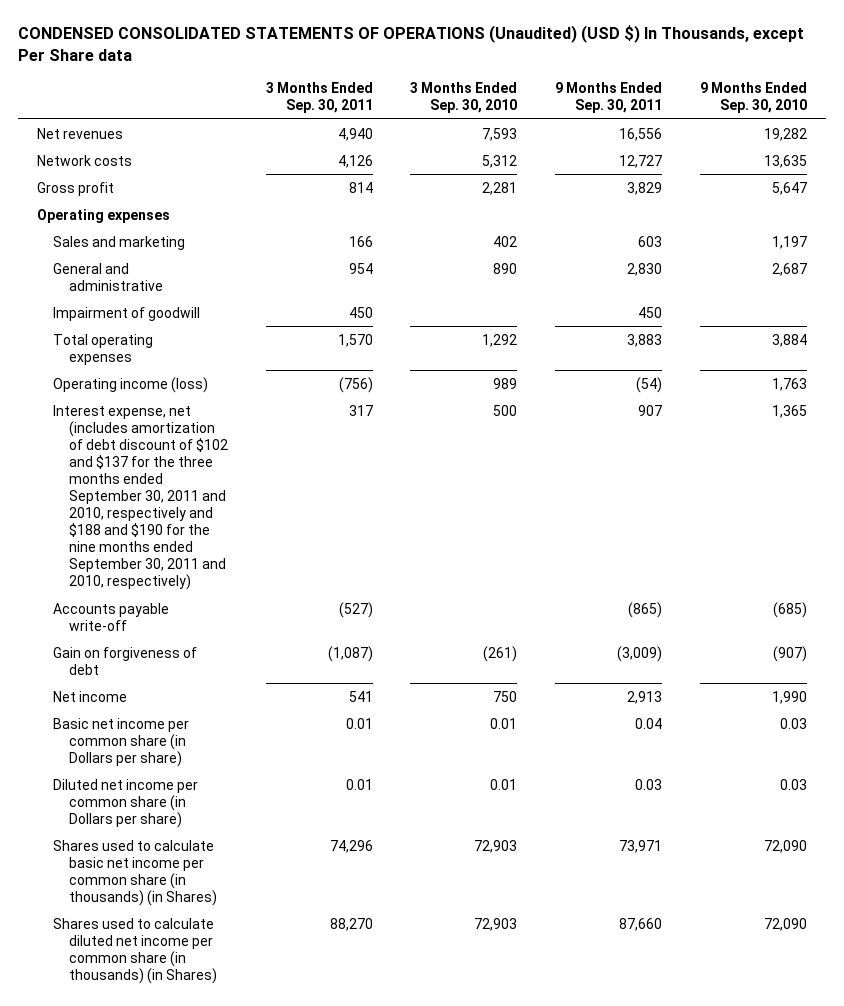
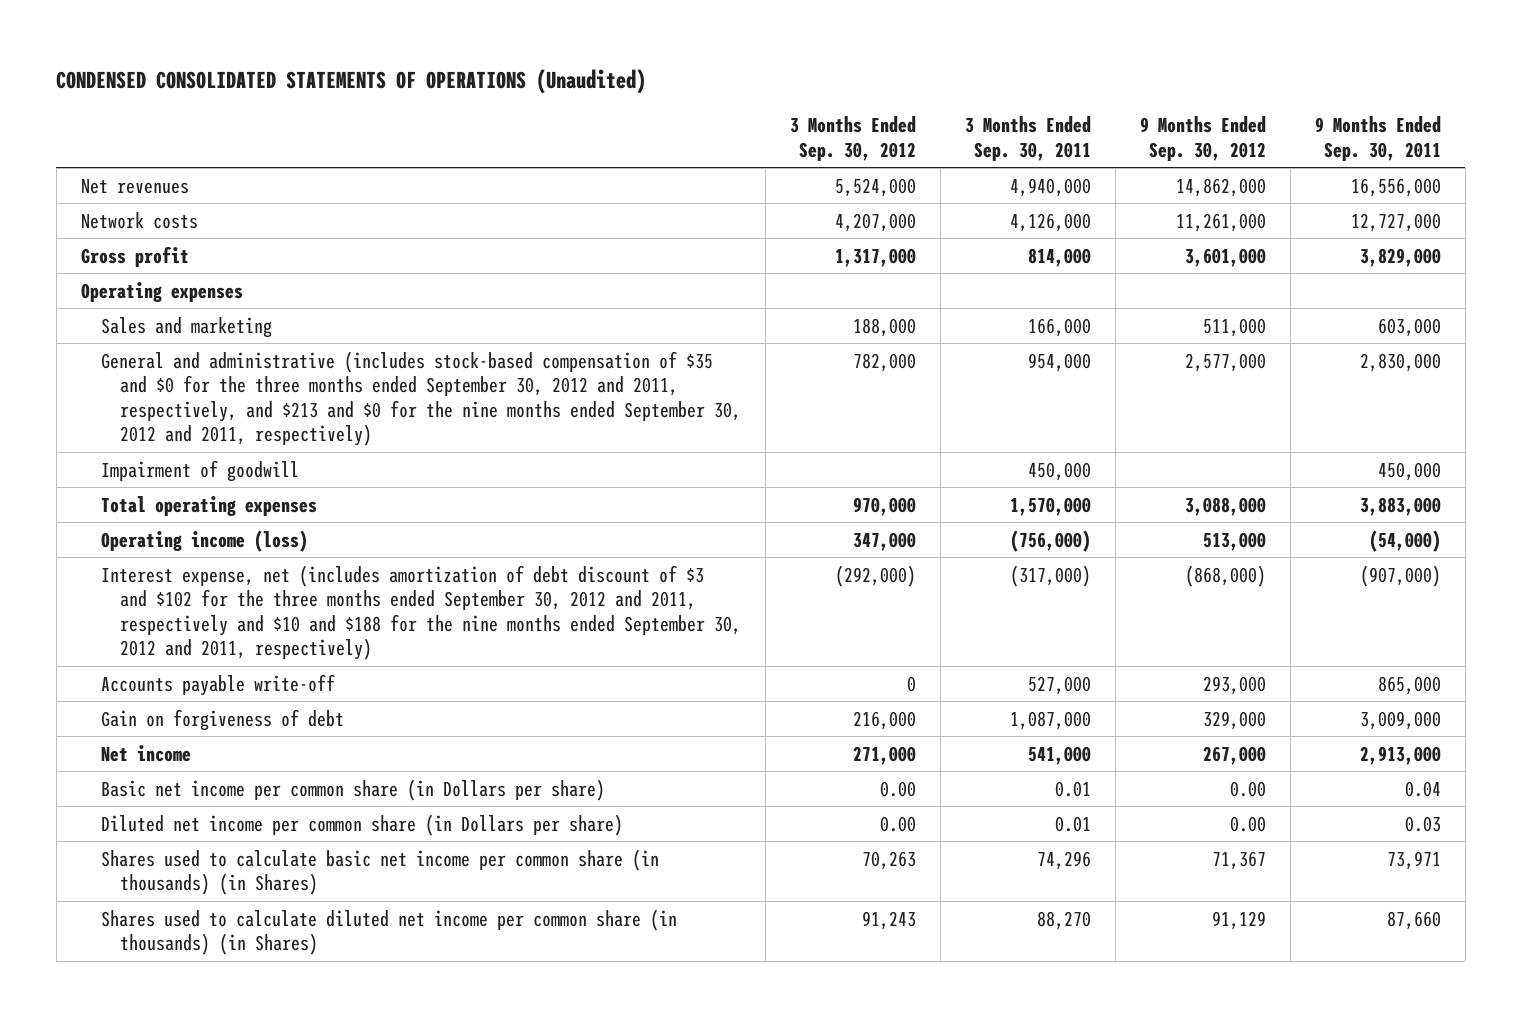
[17,25,804,61] CONDENSED CONSOLIDATED STATEMENTS OF OPERATIONS (Unaudited) (USD $) In Thousands, except Per Share data -> [56,68,647,94] CONDENSED CONSOLIDATED STATEMENTS OF OPERATIONS (Unaudited)
[410,82,518,114] 3 Months Ended Sep. 30, 2010 -> none
[699,82,807,114] 9 Months Ended Sep. 30, 2010 -> none
none -> [790,116,917,161] 3 Months Ended Sep. 30, 2012
none -> [1139,116,1266,161] 9 Months Ended Sep. 30, 2012
[337,127,373,141] 4,940 -> [1010,177,1092,197] 4,940,000
[619,127,663,141] 16,556 -> [1350,177,1441,197] 16,556,000
[337,154,373,168] 4,126 -> [1010,212,1092,232] 4,126,000
[619,154,663,168] 12,727 -> [1350,212,1441,232] 12,727,000
[348,181,373,193] 814 -> [1028,247,1092,267] 814,000
[627,181,663,195] 3,829 -> [1359,247,1441,267] 3,829,000
[52,262,163,291] General and administrative -> none
[348,235,373,247] 166 -> [1028,317,1092,337] 166,000
[638,235,663,247] 603 -> [1377,317,1441,337] 603,000
none -> [100,350,742,447] General and administrative (includes stock-based compensation of $35 and $0 for the three months ended September 30, 2012 and 2011, respectively, and $213 and $0 for the nine months ended September 30, 2012 and 2011, respectively)
[348,306,373,318] 450 -> [1028,461,1092,481] 450,000
[638,306,663,318] 450 -> [1377,461,1441,481] 450,000
[337,333,373,347] 1,570 -> [1010,496,1092,516] 1,570,000
[627,333,663,347] 3,883 -> [1359,496,1441,516] 3,883,000
[338,376,373,393] (756) -> [1010,529,1092,552] (756,000)
[636,376,663,393] (54) -> [1368,529,1441,552] (54,000)
[52,404,228,591] Interest expense, net (includes amortization of debt discount of $102 and $137 for the three months ended September 30, 2011 and 2010, respectively and $188 and $190 for the nine months ended September 30, 2011 and 2010, respectively) -> [100,564,742,661] Interest expense, net (includes amortization of debt discount of $3 and $102 for the three months ended September 30, 2012 and 2011, respectively and $10 and $188 for the nine months ended September 30, 2012 and 2011, respectively)
[348,404,373,416] 317 -> [1010,564,1092,587] (317,000)
[638,404,663,416] 907 -> [1359,564,1441,587] (907,000)
[338,601,373,618] (527) -> [1028,675,1092,695] 527,000
[628,601,663,618] (865) -> [1377,675,1441,695] 865,000
[327,645,373,662] (1,087) -> [1010,710,1092,730] 1,087,000
[617,645,663,662] (3,009) -> [1359,710,1441,730] 3,009,000
[348,690,373,702] 541 -> [1028,745,1092,765] 541,000
[627,690,663,704] 2,913 -> [1359,745,1441,765] 2,913,000

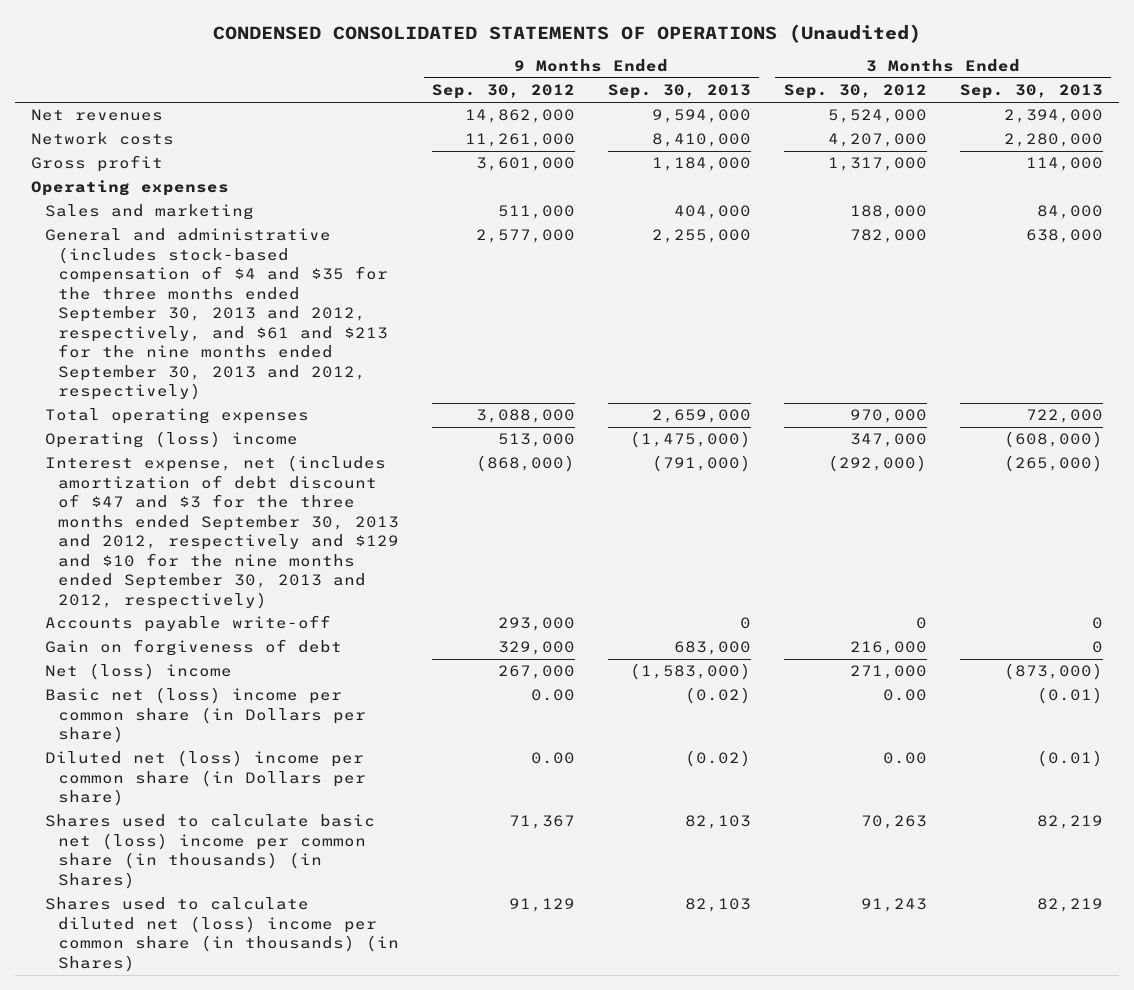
[965,116,1092,161] 3 Months Ended Sep. 30, 2011 -> none
[1314,116,1441,161] 9 Months Ended Sep. 30, 2011 -> none
none -> [607,84,751,100] Sep. 30, 2013
none -> [959,84,1103,100] Sep. 30, 2013
[100,459,299,482] Impairment of goodwill -> none
[100,350,742,447] General and administrative (includes stock-based compensation of $35 and $0 for the three months ended September 30, 2012 and 2011, respectively, and $213 and $0 for the nine months ended September 30, 2012 and 2011, respectively) -> [44,228,389,401] General and administrative (includes stock-based compensation of $4 and $35 for the three months ended September 30, 2013 and 2012, respectively, and $61 and $213 for the nine months ended September 30, 2013 and 2012, respectively)
[100,529,308,552] Operating income (loss) -> [44,431,298,449] Operating (loss) income
[100,564,742,661] Interest expense, net (includes amortization of debt discount of $3 and $102 for the three months ended September 30, 2012 and 2011, respectively and $10 and $188 for the nine months ended September 30, 2012 and 2011, respectively) -> [44,455,400,609] Interest expense, net (includes amortization of debt discount of $47 and $3 for the three months ended September 30, 2013 and 2012, respectively and $129 and $10 for the nine months ended September 30, 2013 and 2012, respectively)
[100,744,191,762] Net income -> [44,663,232,681] Net (loss) income
[100,778,605,801] Basic net income per common share (in Dollars per share) -> [44,687,367,744] Basic net (loss) income per common share (in Dollars per share)
[100,813,623,836] Diluted net income per common share (in Dollars per share) -> [44,750,367,807] Diluted net (loss) income per common share (in Dollars per share)
[100,848,659,896] Shares used to calculate basic net income per common share (in thousands) (in Shares) -> [44,814,375,889] Shares used to calculate basic net (loss) income per common share (in thousands) (in Shares)
[100,908,677,956] Shares used to calculate diluted net income per common share (in thousands) (in Shares) -> [44,897,400,972] Shares used to calculate diluted net (loss) income per common share (in thousands) (in Shares)

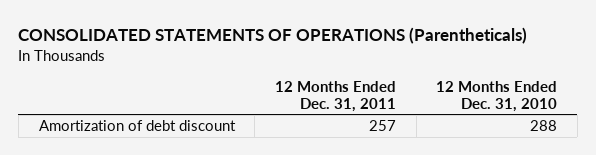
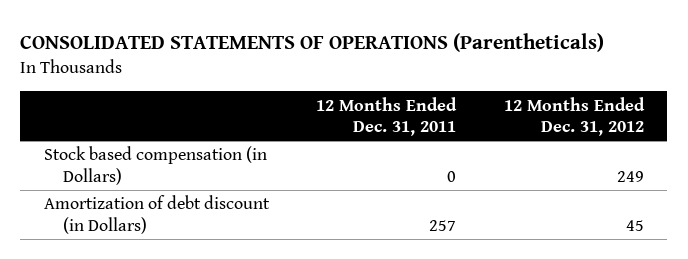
[436,80,558,112] 12 Months Ended Dec. 31, 2010 -> none
none -> [503,96,645,137] 12 Months Ended Dec. 31, 2012
none -> [43,146,267,186] Stock based compensation (in Dollars)
[38,120,236,132] Amortization of debt discount -> [43,195,270,235] Amortization of debt discount (in Dollars)

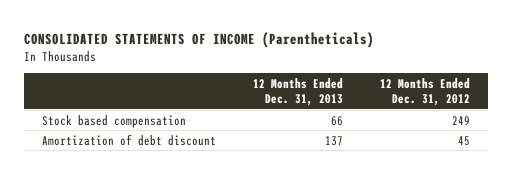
[20,32,605,52] CONSOLIDATED STATEMENTS OF OPERATIONS (Parentheticals) -> [24,31,375,48] CONSOLIDATED STATEMENTS OF INCOME (Parentheticals)
[316,96,458,137] 12 Months Ended Dec. 31, 2011 -> none
none -> [253,77,344,106] 12 Months Ended Dec. 31, 2013
[43,146,267,186] Stock based compensation (in Dollars) -> [42,114,187,128] Stock based compensation
[43,195,270,235] Amortization of debt discount (in Dollars) -> [42,133,217,146] Amortization of debt discount

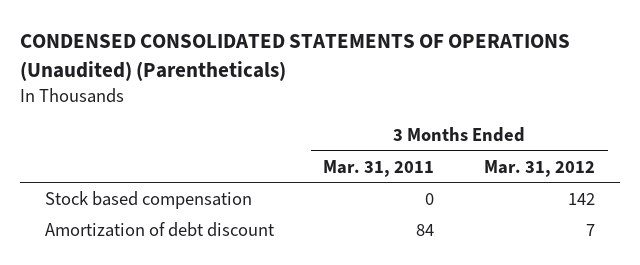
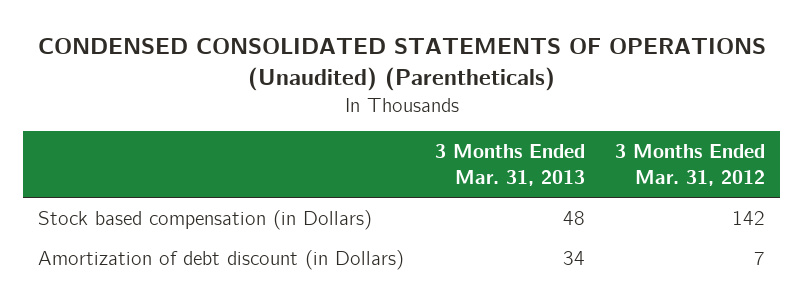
[323,159,435,177] Mar. 31, 2011 -> none
none -> [434,144,585,187] 3 Months Ended Mar. 31, 2013
[44,190,252,209] Stock based compensation -> [38,209,373,230] Stock based compensation (in Dollars)
[44,221,275,237] Amortization of debt discount -> [38,249,405,270] Amortization of debt discount (in Dollars)

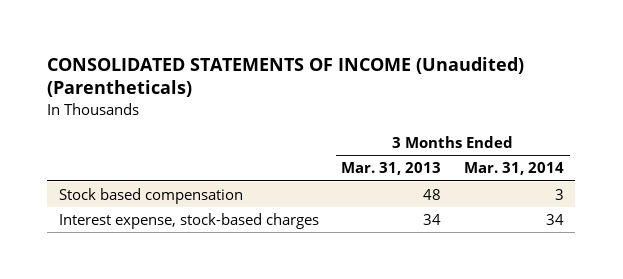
[37,37,766,91] CONDENSED CONSOLIDATED STATEMENTS OF OPERATIONS (Unaudited) (Parentheticals) -> [47,56,525,98] CONSOLIDATED STATEMENTS OF INCOME (Unaudited) (Parentheticals)
[615,144,766,187] 3 Months Ended Mar. 31, 2012 -> none
none -> [464,162,565,176] Mar. 31, 2014
[38,209,373,230] Stock based compensation (in Dollars) -> [58,188,243,205] Stock based compensation
[38,249,405,270] Amortization of debt discount (in Dollars) -> [58,213,319,230] Interest expense, stock-based charges

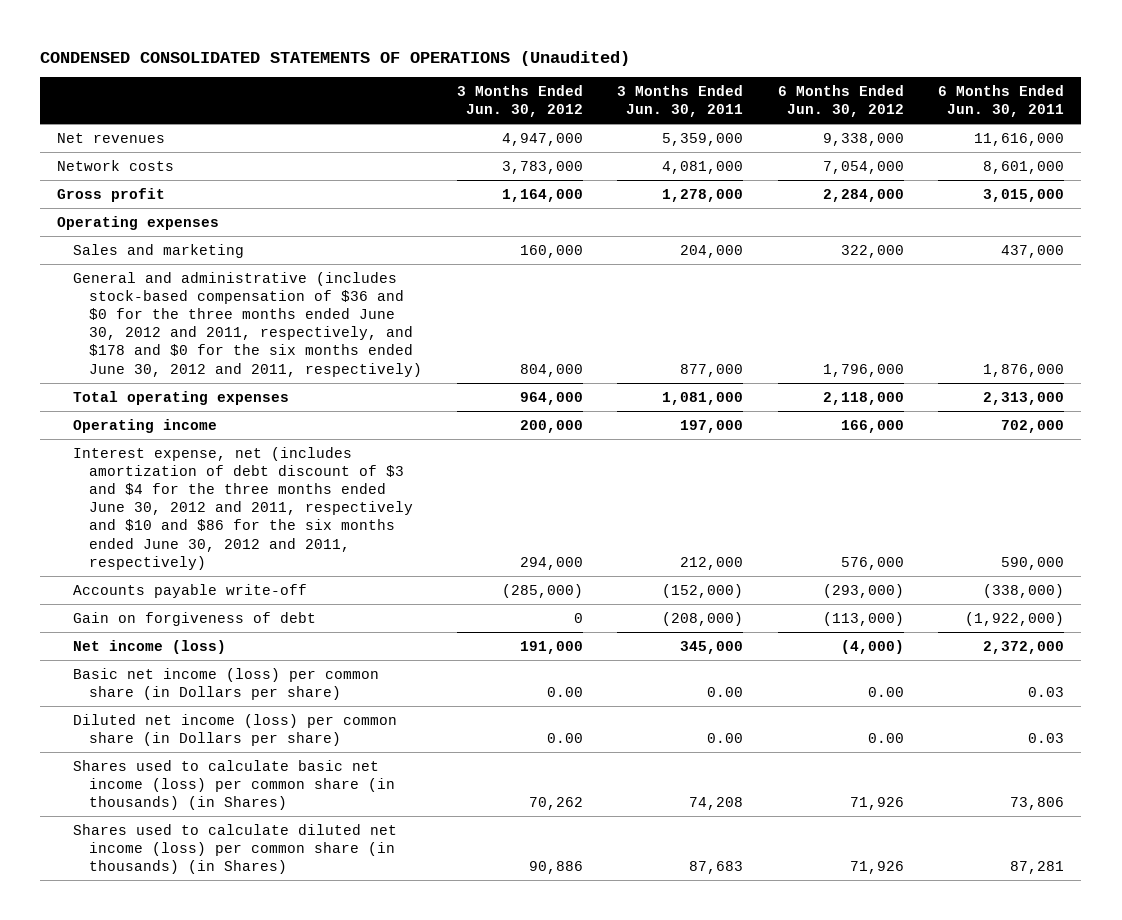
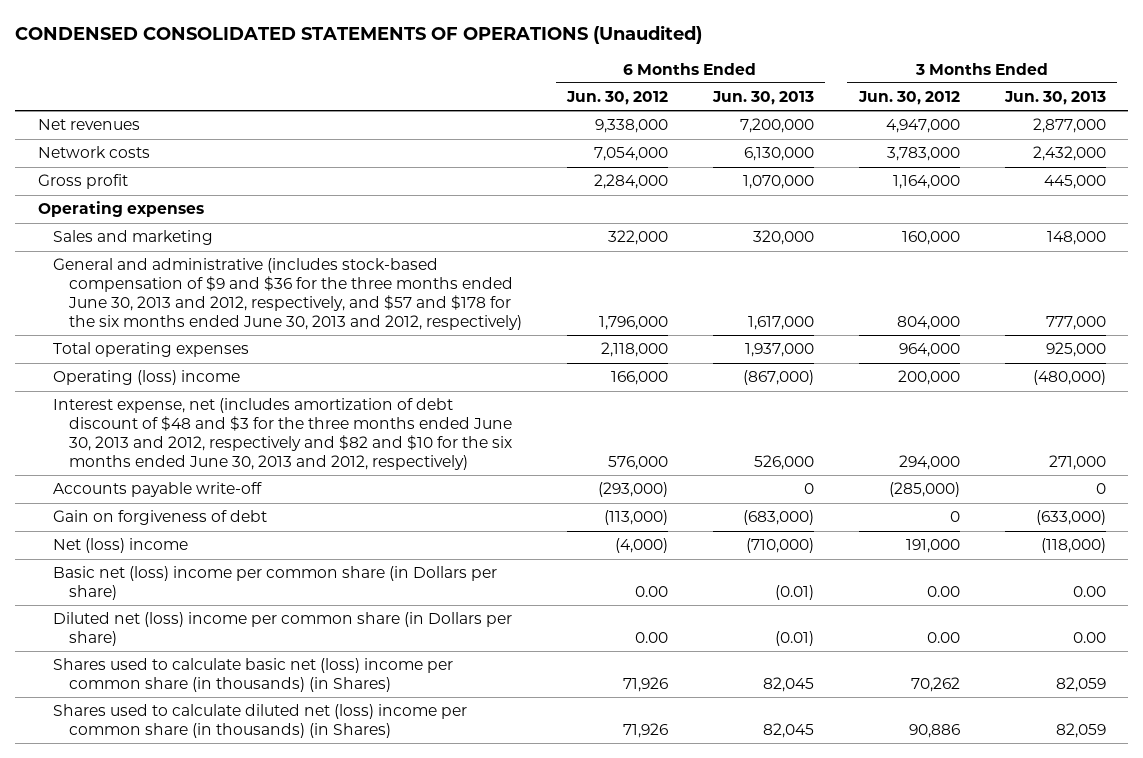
[617,84,744,118] 3 Months Ended Jun. 30, 2011 -> none
[938,84,1065,118] 6 Months Ended Jun. 30, 2011 -> none
none -> [711,91,814,106] Jun. 30, 2013
none -> [1003,91,1106,106] Jun. 30, 2013
[73,271,423,377] General and administrative (includes stock-based compensation of $36 and $0 for the three months ended June 30, 2012 and 2011, respectively, and $178 and $0 for the six months ended June 30, 2012 and 2011, respectively) -> [53,258,522,330] General and administrative (includes stock-based compensation of $9 and $36 for the three months ended June 30, 2013 and 2012, respectively, and $57 and $178 for the six months ended June 30, 2013 and 2012, respectively)
[73,418,218,433] Operating income -> [53,370,241,386] Operating (loss) income
[73,446,414,570] Interest expense, net (includes amortization of debt discount of $3 and $4 for the three months ended June 30, 2012 and 2011, respectively and $10 and $86 for the six months ended June 30, 2012 and 2011, respectively) -> [53,398,512,470] Interest expense, net (includes amortization of debt discount of $48 and $3 for the three months ended June 30, 2013 and 2012, respectively and $82 and $10 for the six months ended June 30, 2013 and 2012, respectively)
[73,639,227,654] Net income (loss) -> [53,538,189,554] Net (loss) income
[73,667,380,700] Basic net income (loss) per common share (in Dollars per share) -> [53,566,498,601] Basic net (loss) income per common share (in Dollars per share)
[73,713,398,746] Diluted net income (loss) per common share (in Dollars per share) -> [53,612,513,647] Diluted net (loss) income per common share (in Dollars per share)
[73,759,396,811] Shares used to calculate basic net income (loss) per common share (in thousands) (in Shares) -> [53,658,454,693] Shares used to calculate basic net (loss) income per common share (in thousands) (in Shares)
[73,823,398,875] Shares used to calculate diluted net income (loss) per common share (in thousands) (in Shares) -> [53,704,468,739] Shares used to calculate diluted net (loss) income per common share (in thousands) (in Shares)

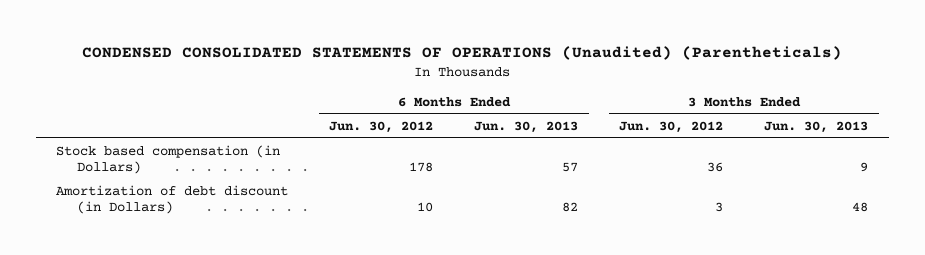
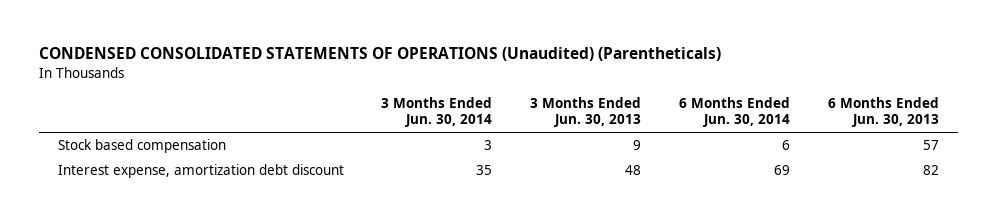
[329,120,434,133] Jun. 30, 2012 -> none
[619,120,724,133] Jun. 30, 2012 -> none
none -> [381,97,493,128] 3 Months Ended Jun. 30, 2014
none -> [679,97,791,128] 6 Months Ended Jun. 30, 2014
[56,144,281,175] Stock based compensation (in Dollars) -> [57,139,226,154] Stock based compensation
[56,184,289,215] Amortization of debt discount (in Dollars) -> [57,164,344,179] Interest expense, amortization debt discount

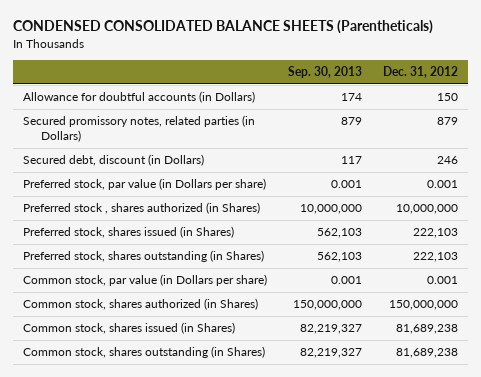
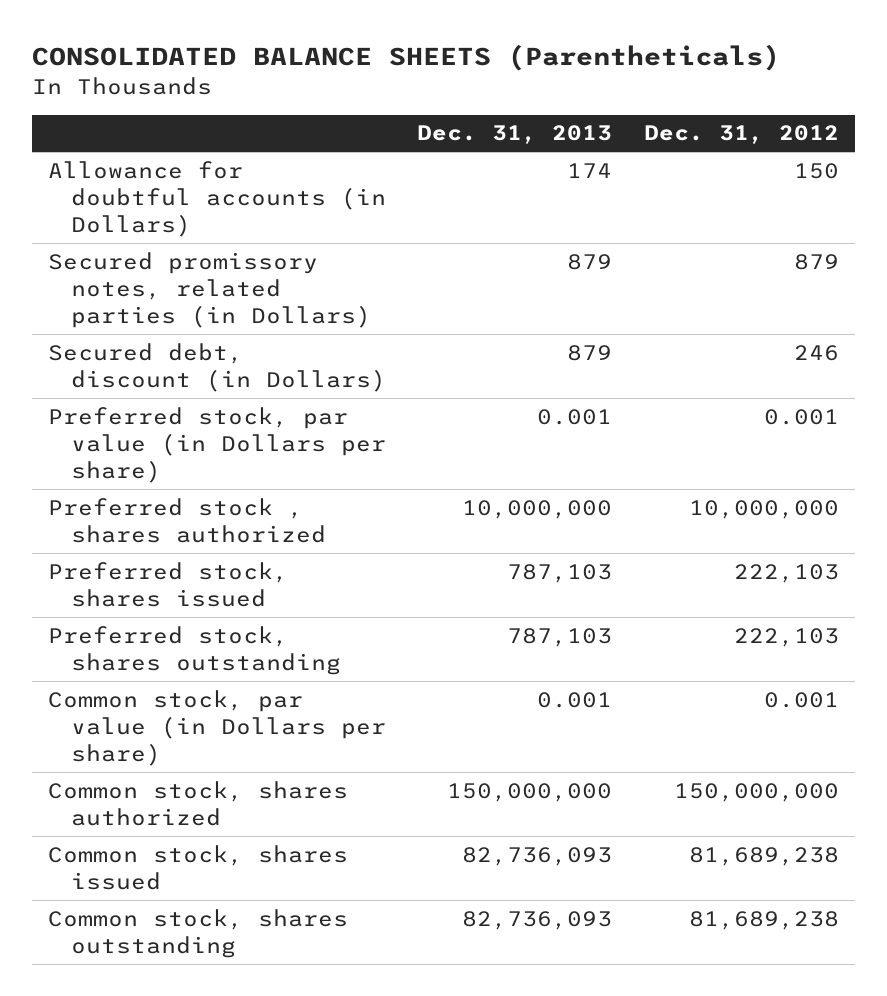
[12,20,433,35] CONDENSED CONSOLIDATED BALANCE SHEETS (Parentheticals) -> [32,44,781,72] CONSOLIDATED BALANCE SHEETS (Parentheticals)
[288,66,363,79] Sep. 30, 2013 -> none
none -> [417,125,613,145] Dec. 31, 2013
[23,202,261,215] Preferred stock , shares authorized (in Shares) -> [47,497,326,544] Preferred stock , shares authorized
[23,226,235,239] Preferred stock, shares issued (in Shares) -> [47,561,288,608] Preferred stock, shares issued
[23,250,265,263] Preferred stock, shares outstanding (in Shares) -> [47,625,341,676] Preferred stock, shares outstanding
[23,298,259,311] Common stock, shares authorized (in Shares) -> [47,780,348,827] Common stock, shares authorized
[23,322,236,335] Common stock, shares issued (in Shares) -> [47,844,348,891] Common stock, shares issued
[23,346,266,359] Common stock, shares outstanding (in Shares) -> [47,908,348,959] Common stock, shares outstanding

